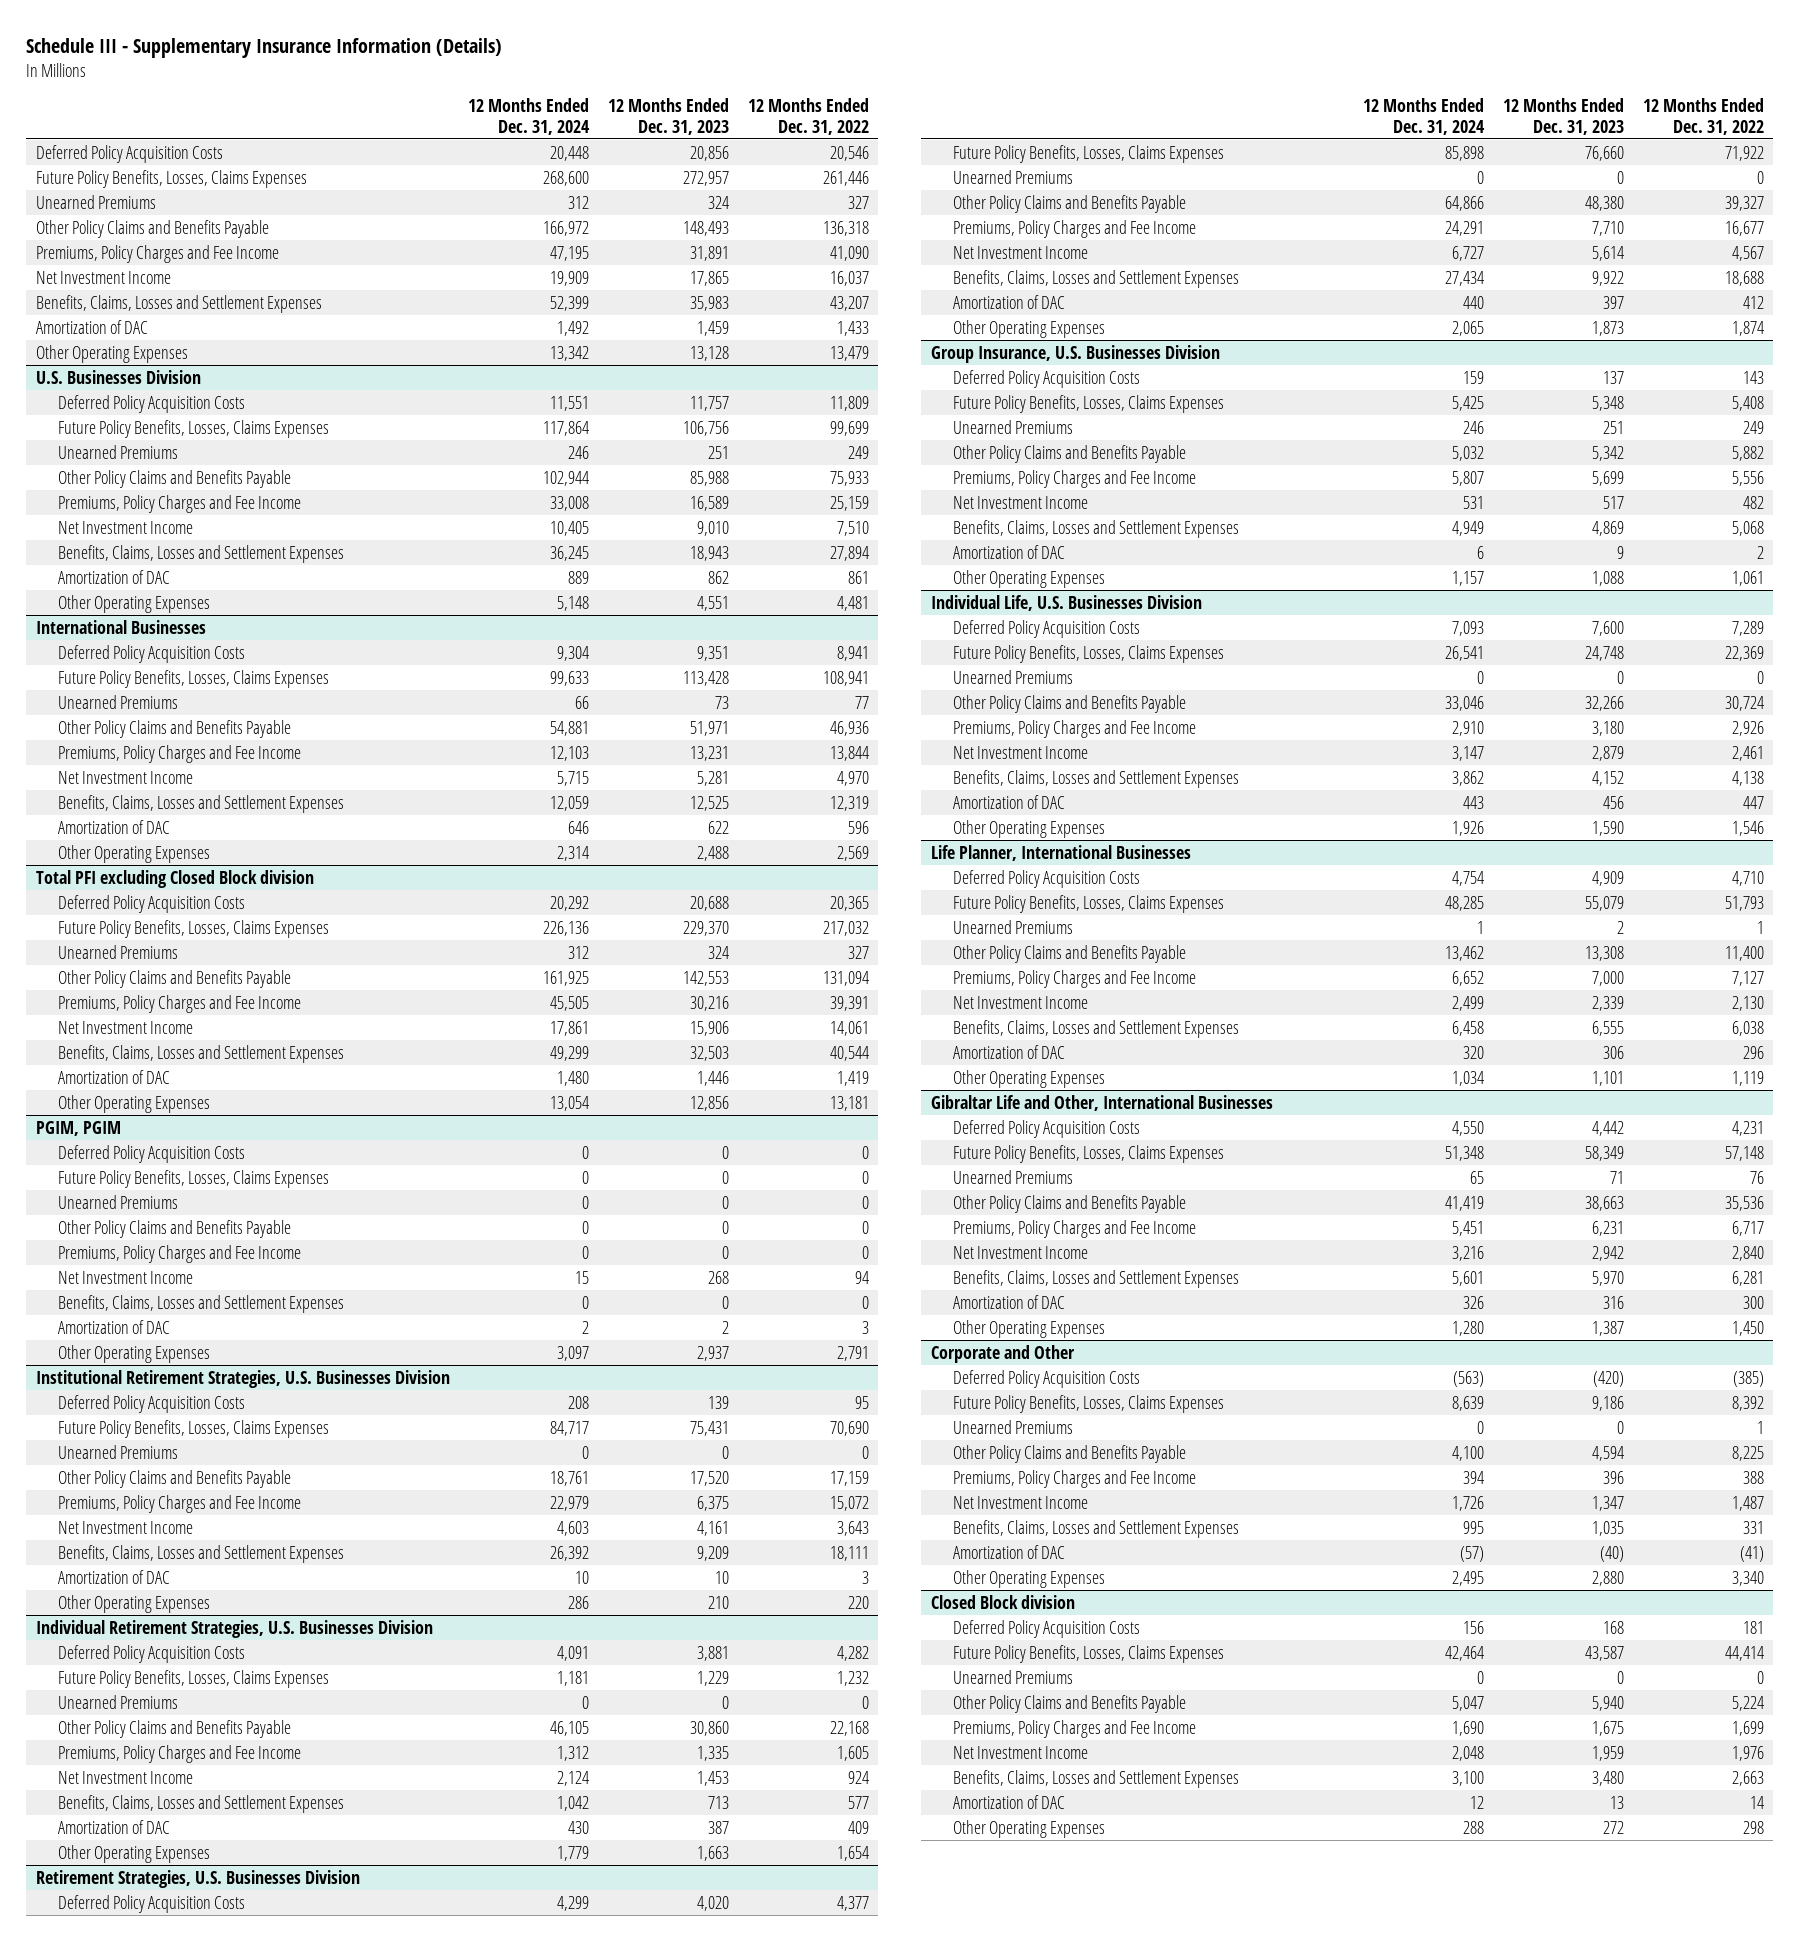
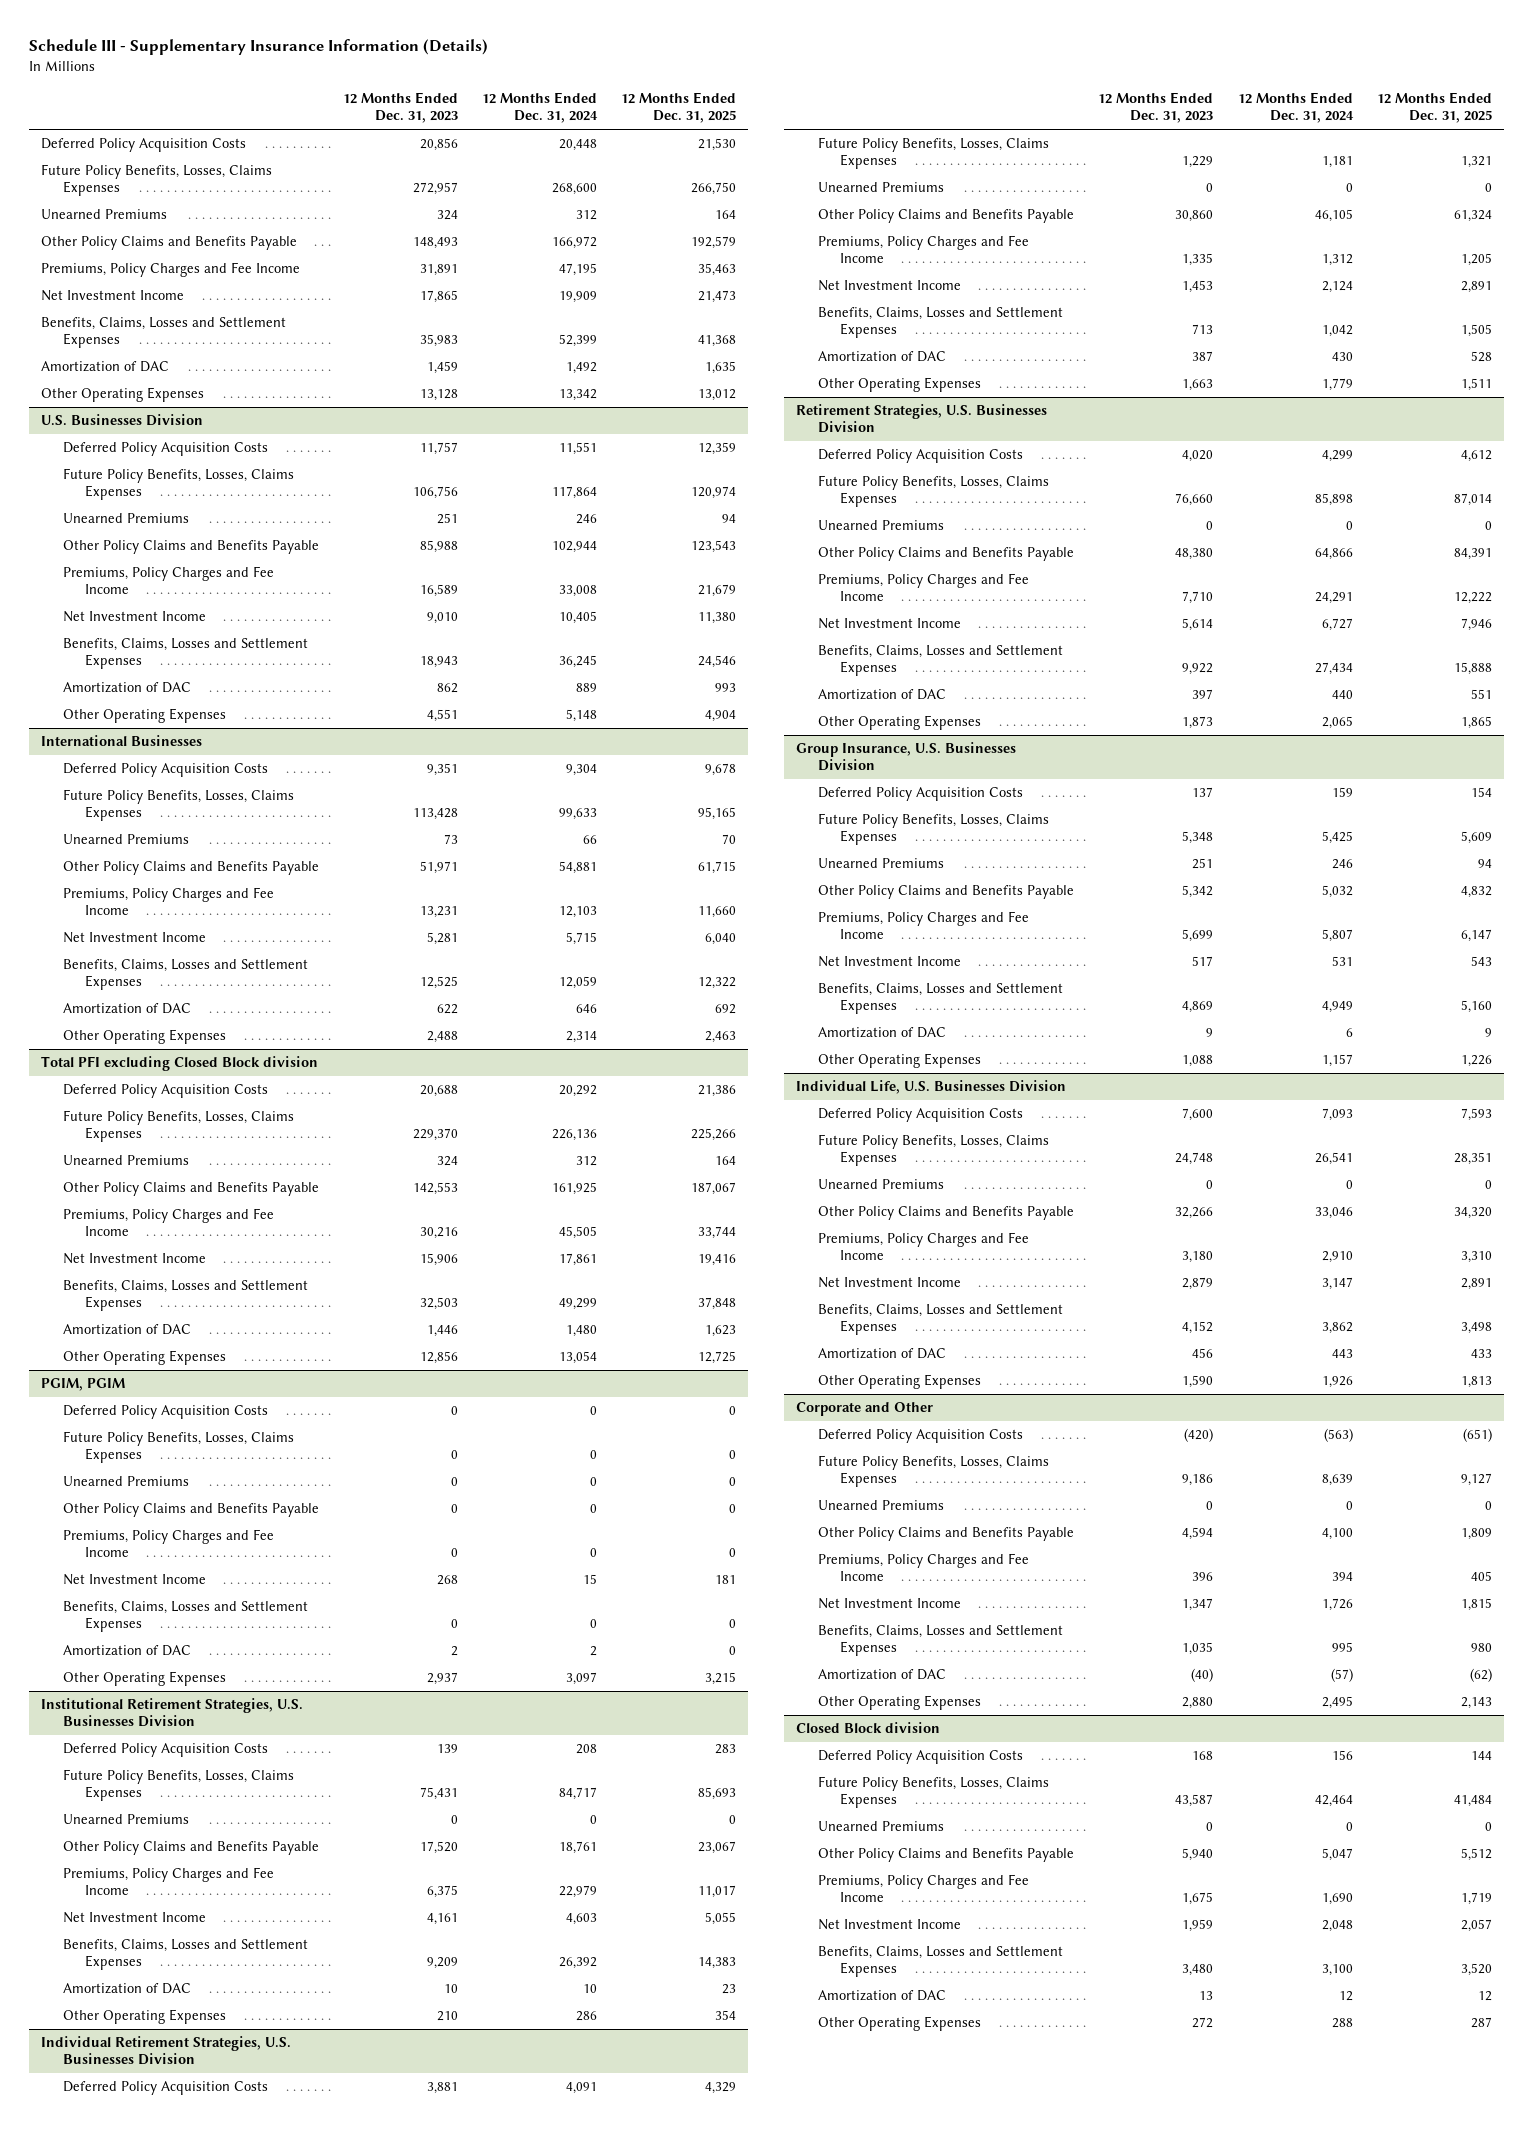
[747,98,869,135] 12 Months Ended Dec. 31, 2022 -> none
none -> [621,92,737,124] 12 Months Ended Dec. 31, 2025
[930,844,1191,861] Life Planner, International Businesses -> none
[953,869,1141,888] Deferred Policy Acquisition Costs -> none
[953,894,1225,913] Future Policy Benefits, Losses, Claims Expenses -> none
[953,919,1074,934] Unearned Premiums -> none
[953,944,1187,963] Other Policy Claims and Benefits Payable -> none
[953,969,1197,988] Premiums, Policy Charges and Fee Income -> none
[953,995,1089,1009] Net Investment Income -> none
[953,1019,1240,1038] Benefits, Claims, Losses and Settlement Expenses -> none
[953,1044,1066,1059] Amortization of DAC -> none
[953,1069,1106,1088] Other Operating Expenses -> none
[930,1094,1273,1111] Gibraltar Life and Other, International Businesses -> none
[953,1119,1141,1138] Deferred Policy Acquisition Costs -> none
[953,1144,1225,1163] Future Policy Benefits, Losses, Claims Expenses -> none
[953,1169,1074,1184] Unearned Premiums -> none
[953,1194,1187,1213] Other Policy Claims and Benefits Payable -> none
[953,1219,1197,1238] Premiums, Policy Charges and Fee Income -> none
[953,1245,1089,1259] Net Investment Income -> none
[953,1269,1240,1288] Benefits, Claims, Losses and Settlement Expenses -> none
[953,1294,1066,1309] Amortization of DAC -> none
[953,1319,1106,1338] Other Operating Expenses -> none

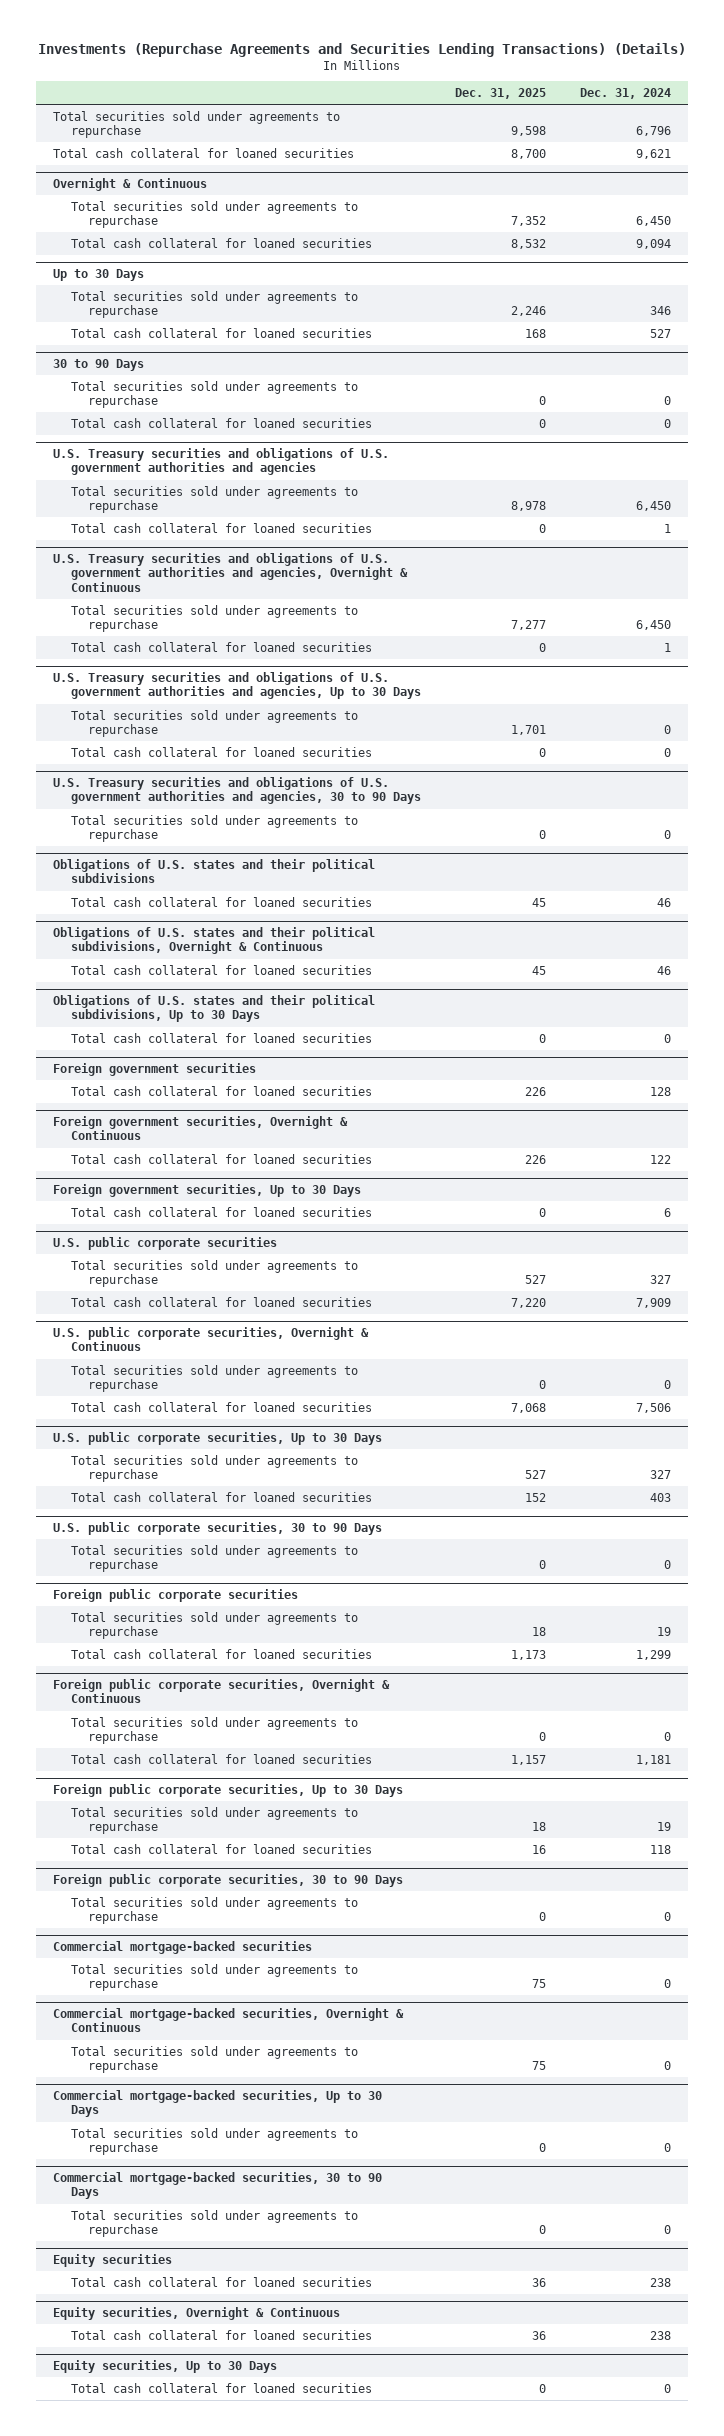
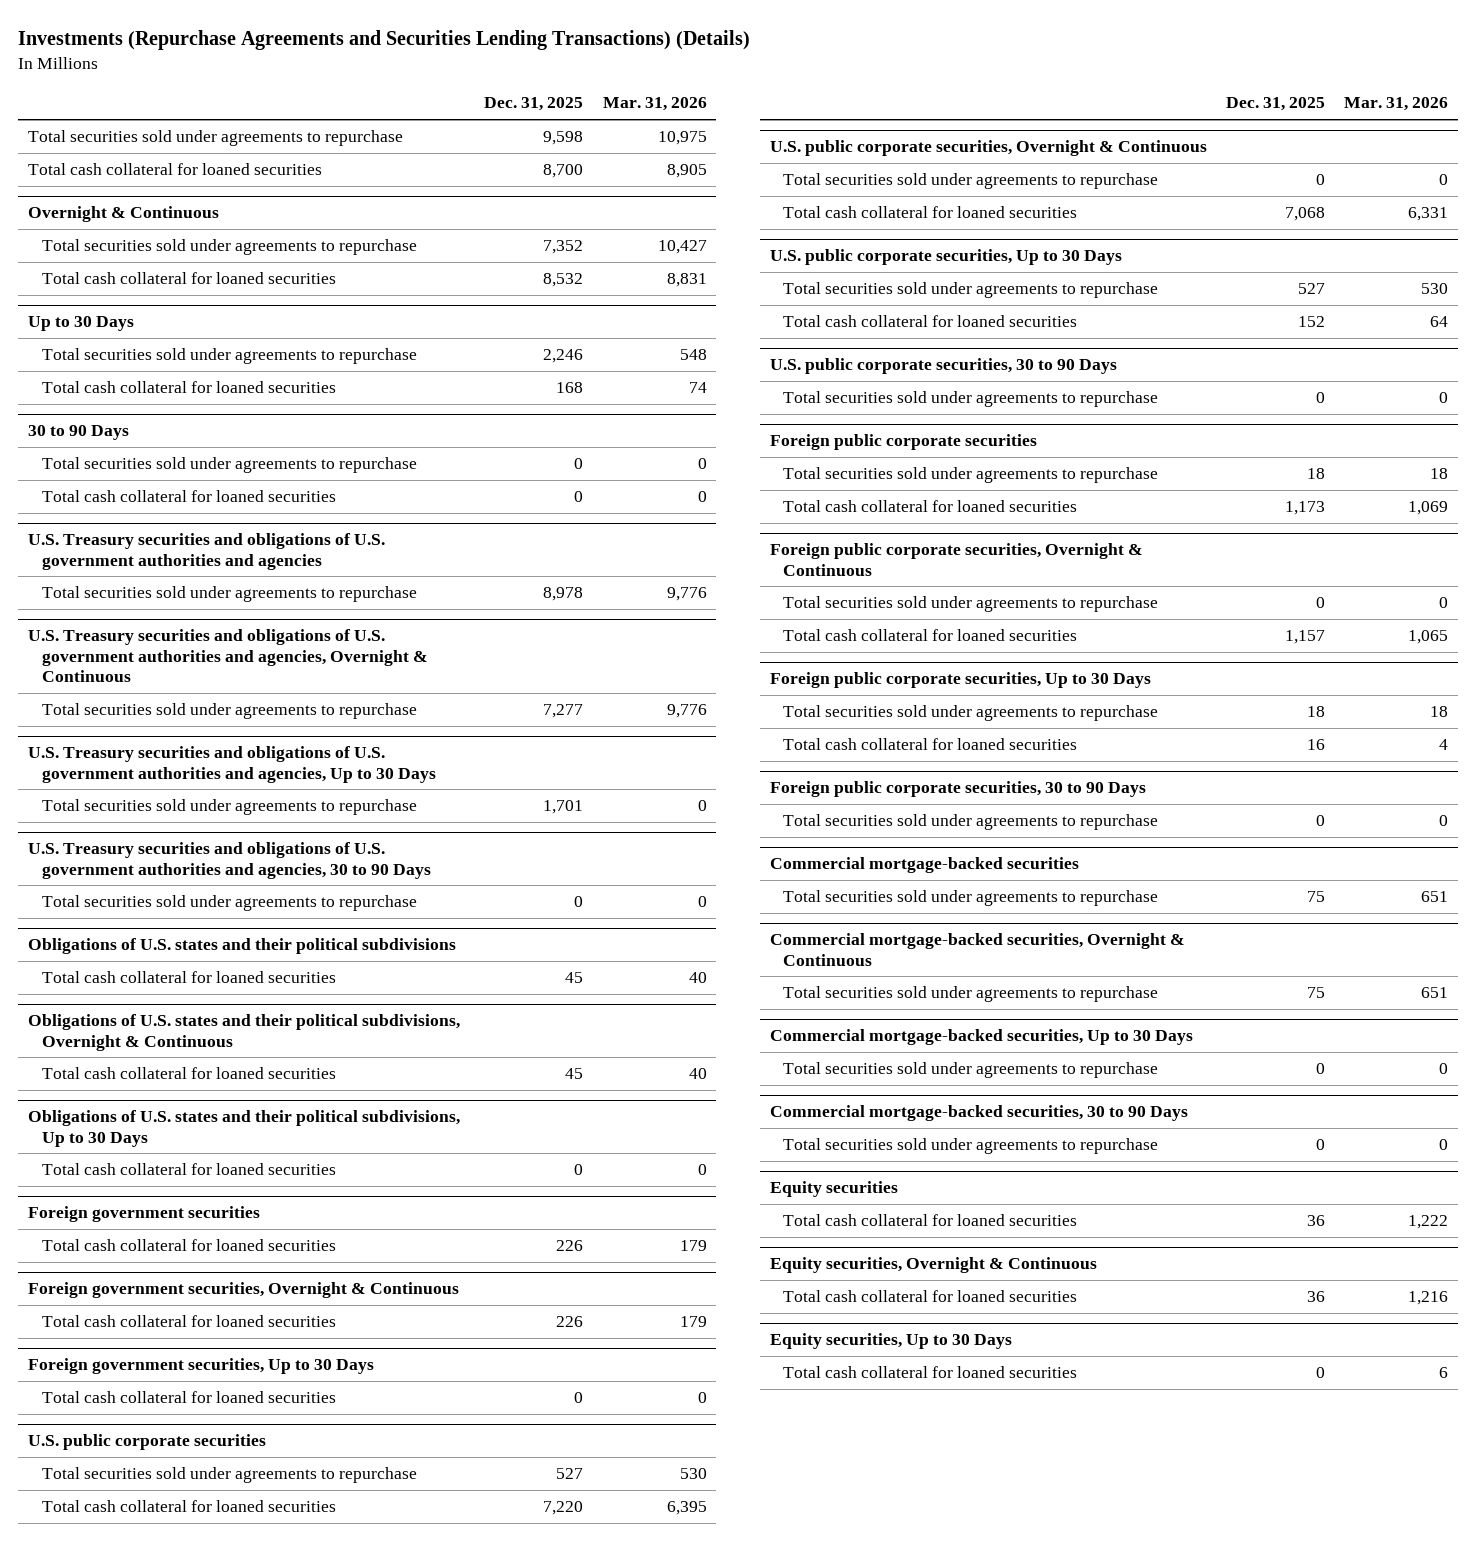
[579,87,671,99] Dec. 31, 2024 -> none
none -> [602,97,707,112] Mar. 31, 2026
[70,522,372,533] Total cash collateral for loaned securities -> none
[70,641,372,652] Total cash collateral for loaned securities -> none
[70,746,372,757] Total cash collateral for loaned securities -> none

